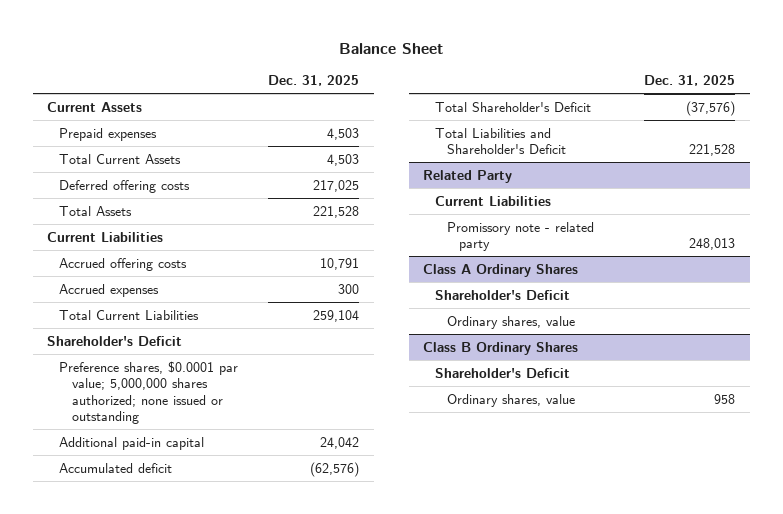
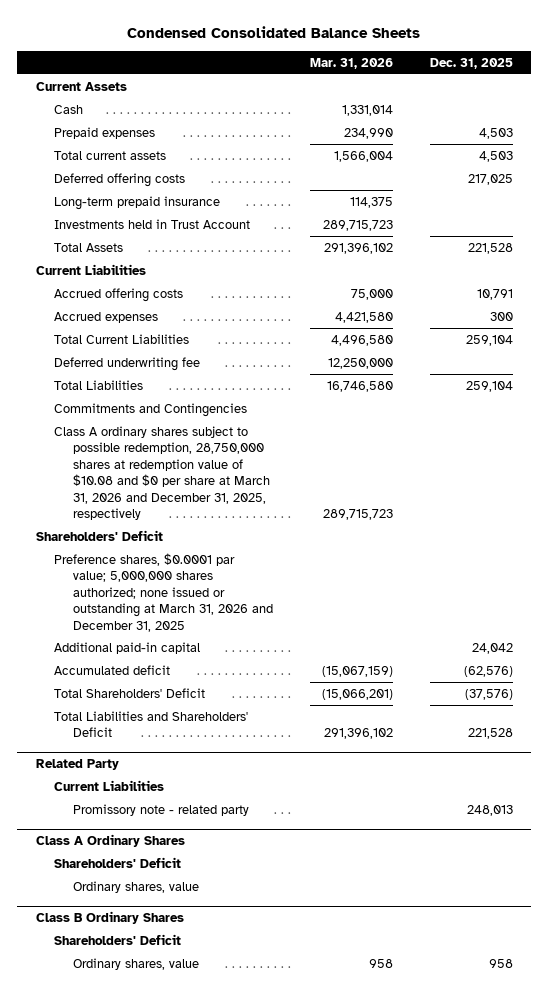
[339,43,444,55] Balance Sheet -> [127,25,421,38] Condensed Consolidated Balance Sheets
none -> [309,58,393,70] Mar. 31, 2026
none -> [54,104,84,114] Cash
[59,153,182,164] Total Current Assets -> [54,150,167,160] Total current assets
none -> [54,195,221,210] Long-term prepaid insurance
none -> [54,218,251,229] Investments held in Trust Account
none -> [54,356,201,371] Deferred underwriting fee
none -> [54,379,144,390] Total Liabilities
none -> [54,402,248,417] Commitments and Contingencies
none -> [54,425,270,520] Class A ordinary shares subject to possible redemption, 28,750,000 shares at redemption value of $10.08 and $0 per share at March 31, 2026 and December 31, 2025, respectively
[47,335,183,346] Shareholder's Deficit -> [35,529,163,541] Shareholders' Deficit
[59,360,239,425] Preference shares, $0.0001 par value; 5,000,000 shares authorized; none issued or outstanding -> [54,552,273,632] Preference shares, $0.0001 par value; 5,000,000 shares authorized; none issued or outstanding at March 31, 2026 and December 31, 2025
[435,101,592,112] Total Shareholder's Deficit -> [54,687,206,698] Total Shareholders' Deficit
[435,127,567,155] Total Liabilities and Shareholder's Deficit -> [54,710,249,738] Total Liabilities and Shareholders' Deficit
[435,289,571,300] Shareholder's Deficit -> [54,856,182,868] Shareholders' Deficit
[435,367,571,378] Shareholder's Deficit -> [54,933,182,945] Shareholders' Deficit

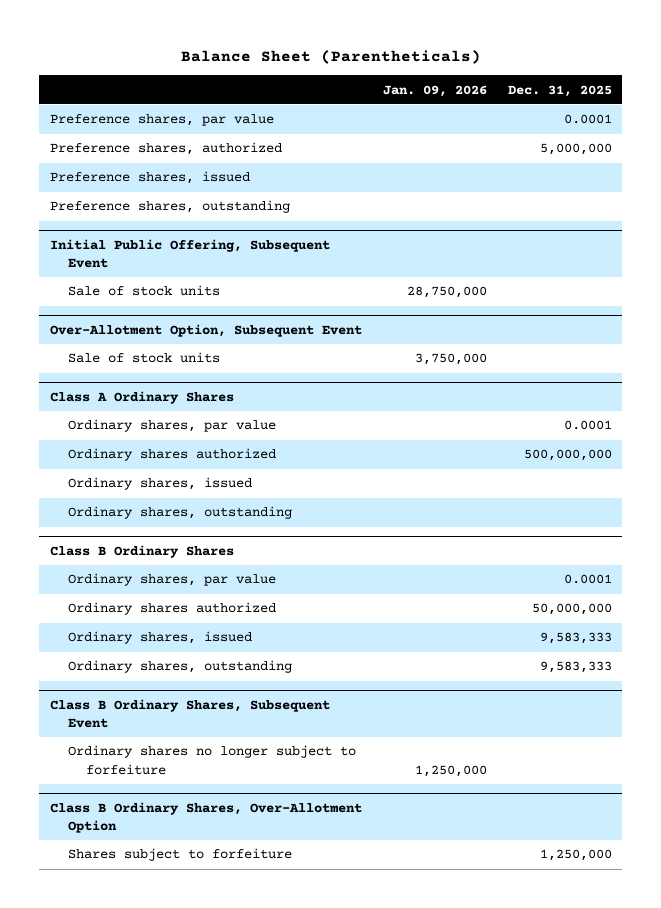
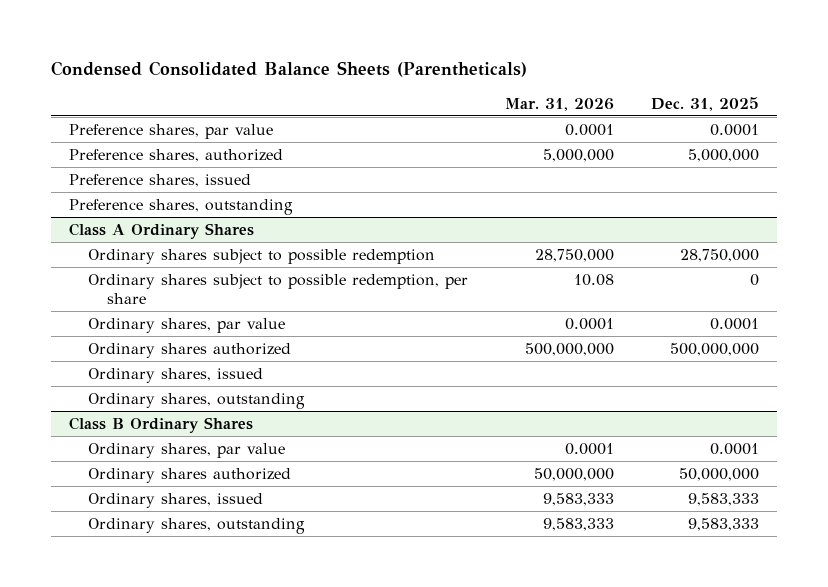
[180,50,481,65] Balance Sheet (Parentheticals) -> [50,61,527,78] Condensed Consolidated Balance Sheets (Parentheticals)
[382,84,487,97] Jan. 09, 2026 -> none
none -> [505,97,615,111] Mar. 31, 2026
[49,238,330,268] Initial Public Offering, Subsequent Event -> none
[67,285,220,297] Sale of stock units -> none
[49,323,362,337] Over-Allotment Option, Subsequent Event -> none
[67,352,220,364] Sale of stock units -> none
none -> [88,248,436,264] Ordinary shares subject to possible redemption
none -> [88,273,469,305] Ordinary shares subject to possible redemption, per share
[49,698,330,728] Class B Ordinary Shares, Subsequent Event -> none
[67,745,356,775] Ordinary shares no longer subject to forfeiture -> none
[49,801,362,833] Class B Ordinary Shares, Over-Allotment Option -> none
[67,848,292,862] Shares subject to forfeiture -> none

